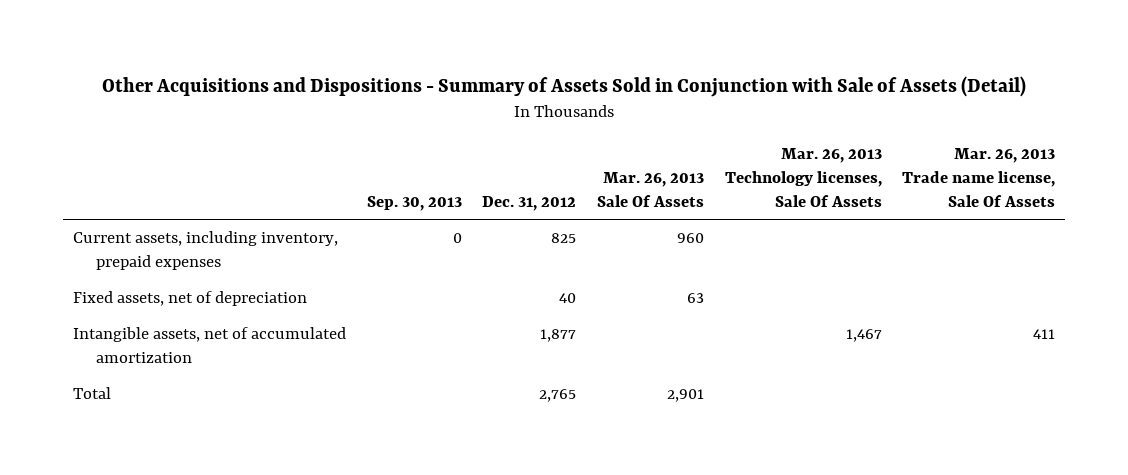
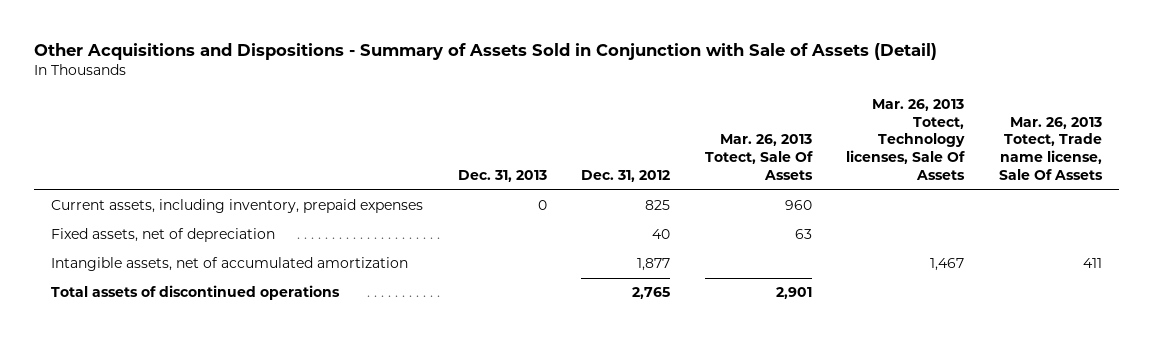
[366,195,462,211] Sep. 30, 2013 -> none
[596,171,704,207] Mar. 26, 2013 Sale Of Assets -> none
[724,148,882,207] Mar. 26, 2013 Technology licenses, Sale Of Assets -> none
[902,148,1056,207] Mar. 26, 2013 Trade name license, Sale Of Assets -> none
none -> [457,170,547,183] Dec. 31, 2013
none -> [704,134,813,181] Mar. 26, 2013 Totect, Sale Of Assets
none -> [846,98,966,181] Mar. 26, 2013 Totect, Technology licenses, Sale Of Assets
none -> [998,116,1103,181] Mar. 26, 2013 Totect, Trade name license, Sale Of Assets
[73,387,112,400] Total -> [51,285,341,301] Total assets of discontinued operations

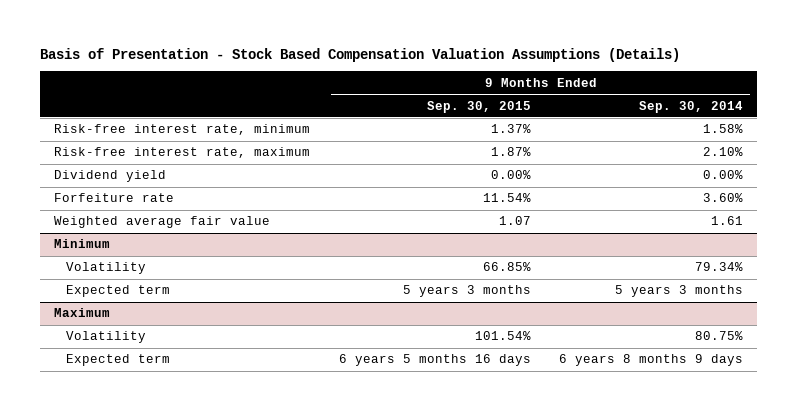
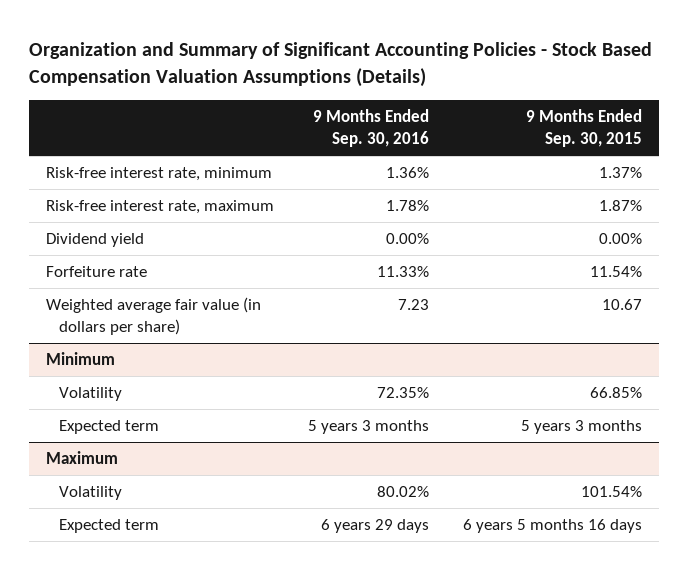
[39,47,680,62] Basis of Presentation - Stock Based Compensation Valuation Assumptions (Details) -> [29,41,653,87] Organization and Summary of Significant Accounting Policies - Stock Based Compensation Valuation Assumptions (Details)
[639,100,744,113] Sep. 30, 2014 -> none
none -> [313,109,430,147] 9 Months Ended Sep. 30, 2016
[54,216,271,229] Weighted average fair value -> [46,297,262,336] Weighted average fair value (in dollars per share)
[498,216,531,226] 1.07 -> [601,299,642,311] 10.67

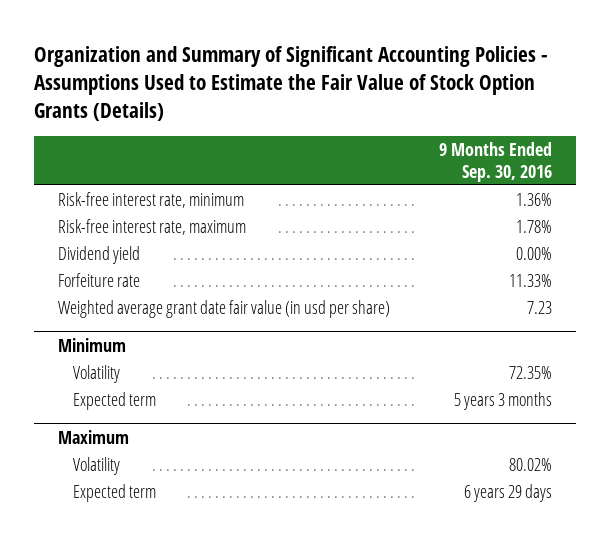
[29,41,653,87] Organization and Summary of Significant Accounting Policies - Stock Based Compensation Valuation Assumptions (Details) -> [34,46,549,122] Organization and Summary of Significant Accounting Policies - Assumptions Used to Estimate the Fair Value of Stock Option Grants (Details)
[525,109,642,147] 9 Months Ended Sep. 30, 2015 -> none
[46,297,262,336] Weighted average fair value (in dollars per share) -> [58,299,391,318] Weighted average grant date fair value (in usd per share)

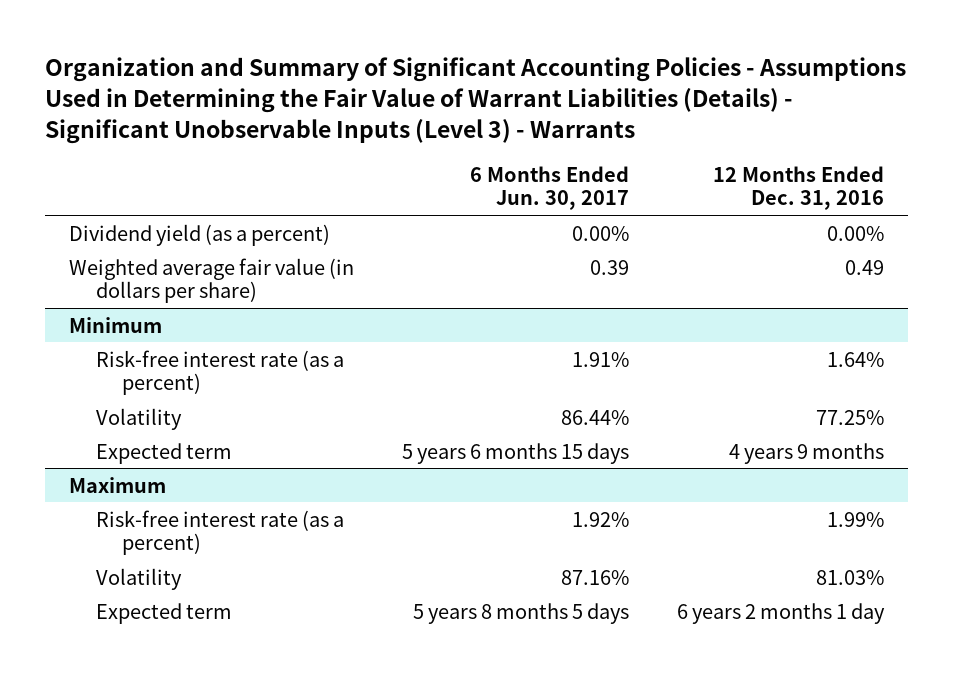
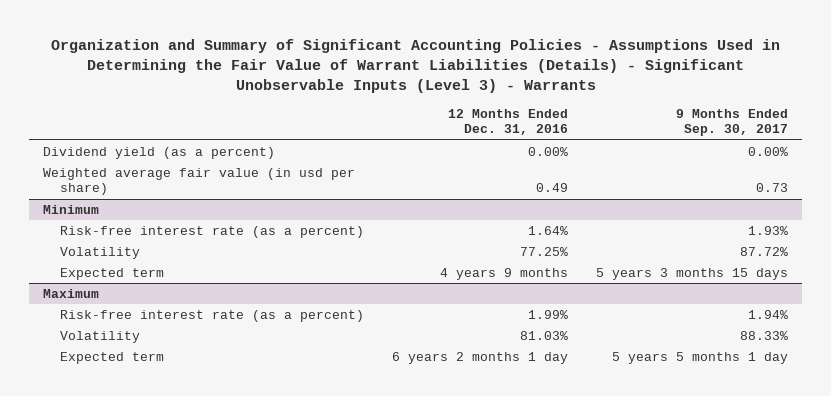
[470,166,630,211] 6 Months Ended Jun. 30, 2017 -> none
none -> [675,109,788,137] 9 Months Ended Sep. 30, 2017
[68,257,354,303] Weighted average fair value (in dollars per share) -> [43,167,356,196] Weighted average fair value (in usd per share)

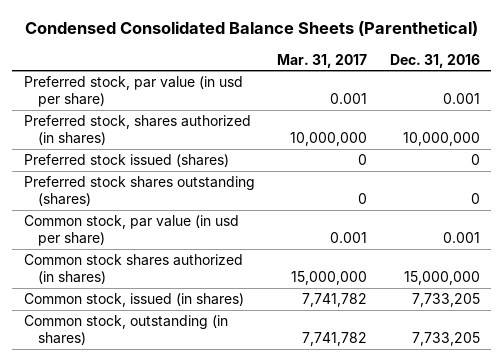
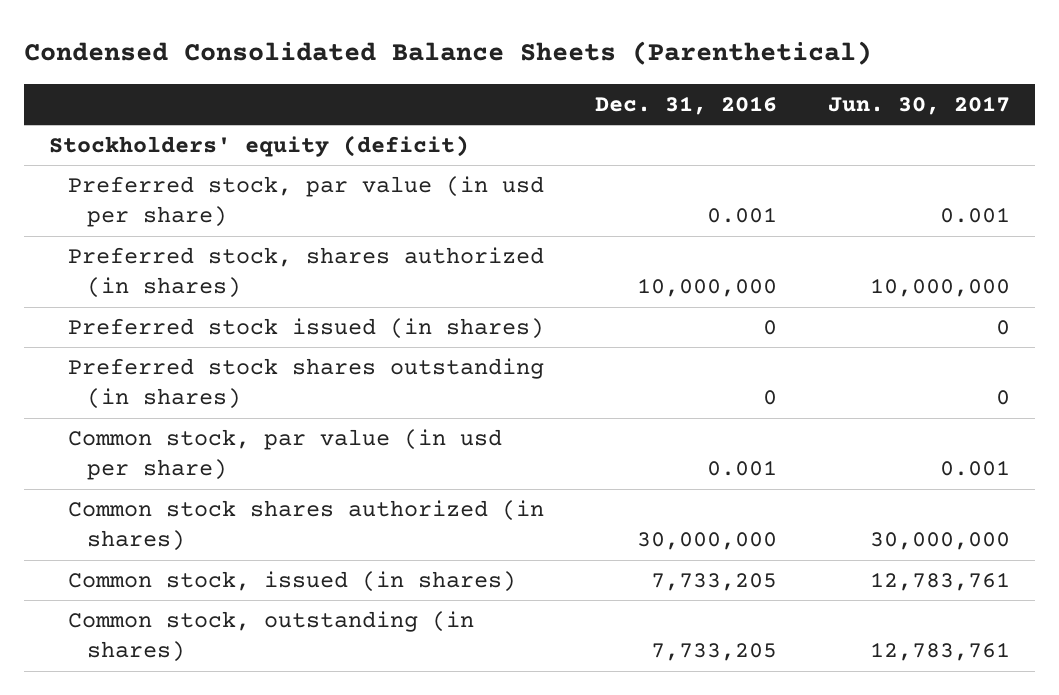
[277,53,368,68] Mar. 31, 2017 -> none
none -> [827,95,1010,115] Jun. 30, 2017
none -> [49,134,470,157] Stockholders' equity (deficit)
[23,154,229,168] Preferred stock issued (shares) -> [67,317,544,339] Preferred stock issued (in shares)
[23,176,255,207] Preferred stock shares outstanding (shares) -> [67,357,544,410] Preferred stock shares outstanding (in shares)
[403,271,480,286] 15,000,000 -> [636,532,777,551] 30,000,000

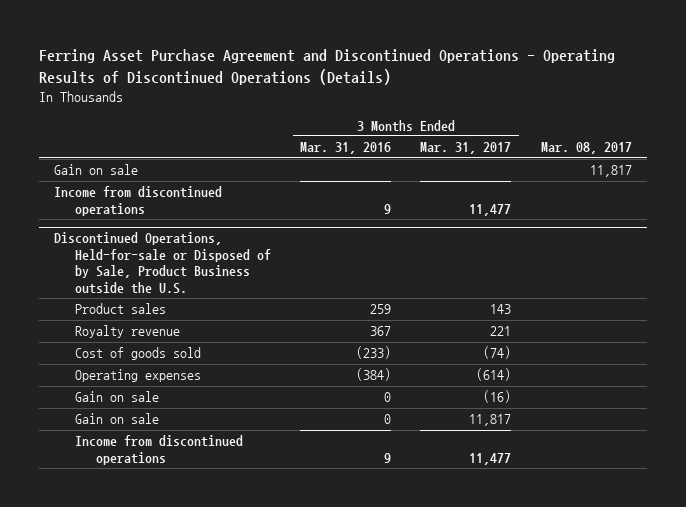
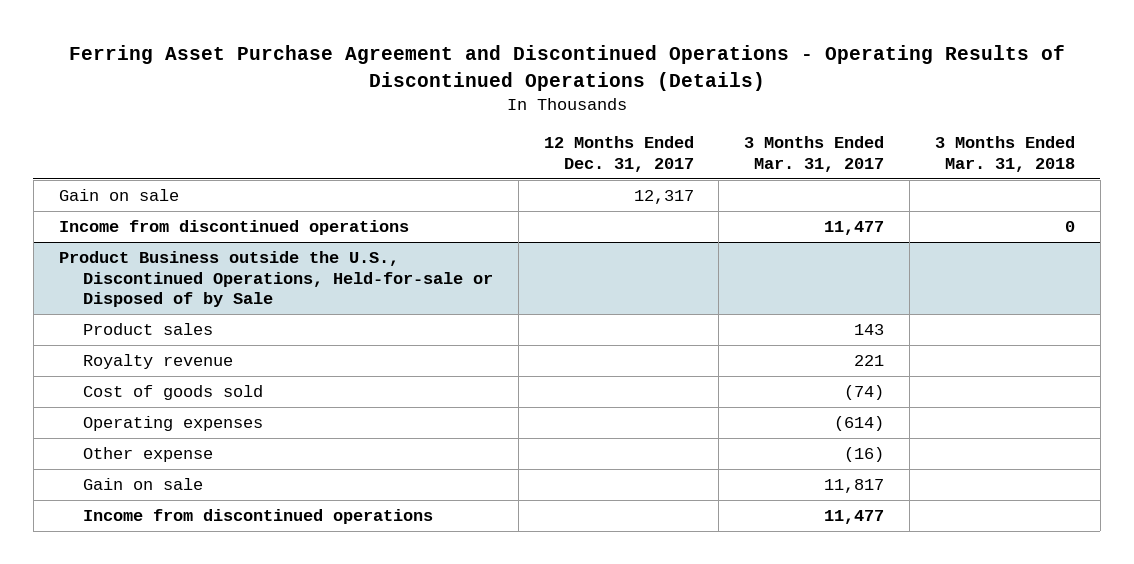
[300,142,392,155] Mar. 31, 2016 -> none
[540,142,632,155] Mar. 08, 2017 -> none
none -> [543,136,694,172] 12 Months Ended Dec. 31, 2017
none -> [935,136,1076,172] 3 Months Ended Mar. 31, 2018
[53,232,271,294] Discontinued Operations, Held-for-sale or Disposed of by Sale, Product Business outside the U.S. -> [58,251,493,308] Product Business outside the U.S., Discontinued Operations, Held-for-sale or Disposed of by Sale
[74,391,159,403] Gain on sale -> [82,447,213,463] Other expense

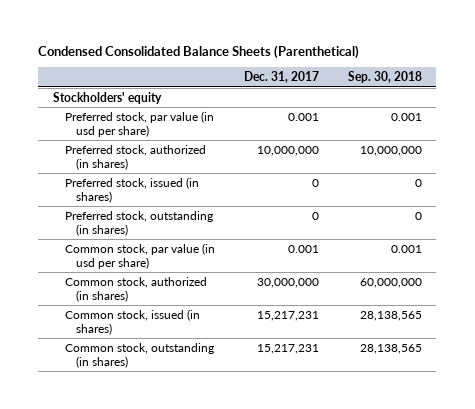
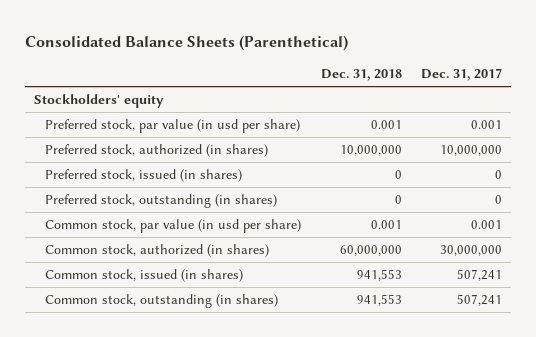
[38,45,360,60] Condensed Consolidated Balance Sheets (Parenthetical) -> [24,34,348,51] Consolidated Balance Sheets (Parenthetical)
[347,71,422,84] Sep. 30, 2018 -> none
none -> [320,69,402,82] Dec. 31, 2018
[256,310,319,321] 15,217,231 -> [456,269,502,282] 507,241
[256,343,319,354] 15,217,231 -> [456,294,502,307] 507,241

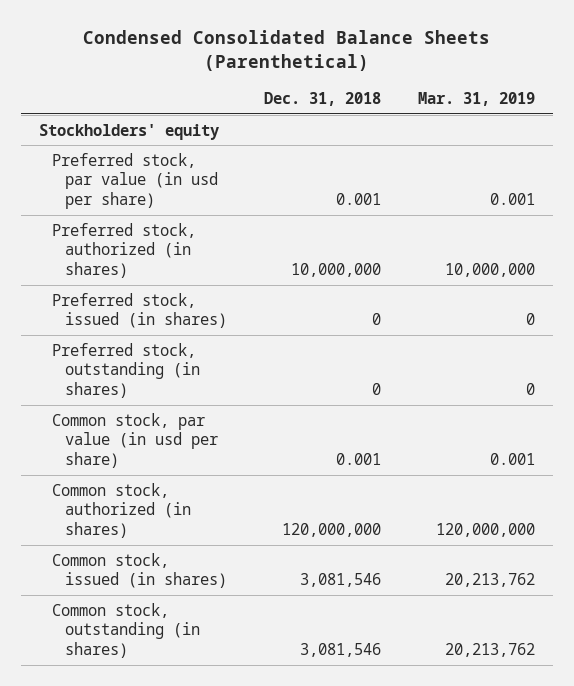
[24,34,348,51] Consolidated Balance Sheets (Parenthetical) -> [82,30,490,72] Condensed Consolidated Balance Sheets (Parenthetical)
[420,68,502,82] Dec. 31, 2017 -> none
none -> [417,91,535,106] Mar. 31, 2019
[339,245,402,257] 60,000,000 -> [281,522,381,537] 120,000,000
[356,269,402,282] 941,553 -> [299,573,381,588] 3,081,546
[356,294,402,307] 941,553 -> [299,642,381,657] 3,081,546

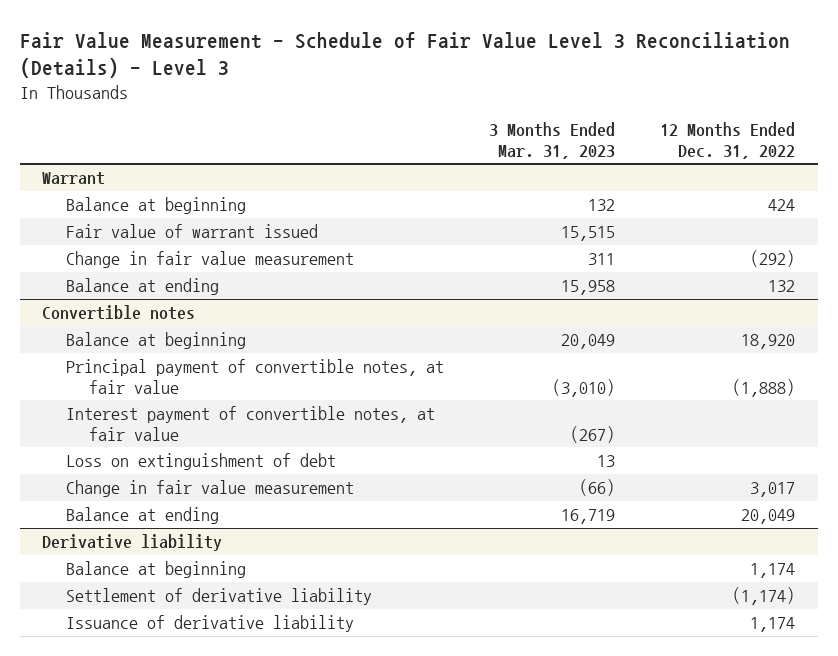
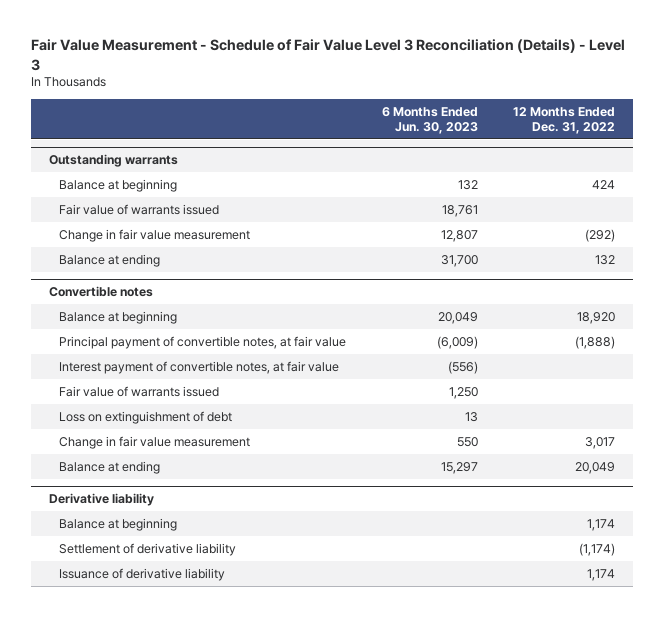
[488,121,615,159] 3 Months Ended Mar. 31, 2023 -> none
none -> [381,106,478,134] 6 Months Ended Jun. 30, 2023
[42,172,106,186] Warrant -> [48,154,178,168] Outstanding warrants
[65,224,318,239] Fair value of warrant issued -> [59,203,220,215] Fair value of warrants issued
none -> [59,385,220,397] Fair value of warrants issued

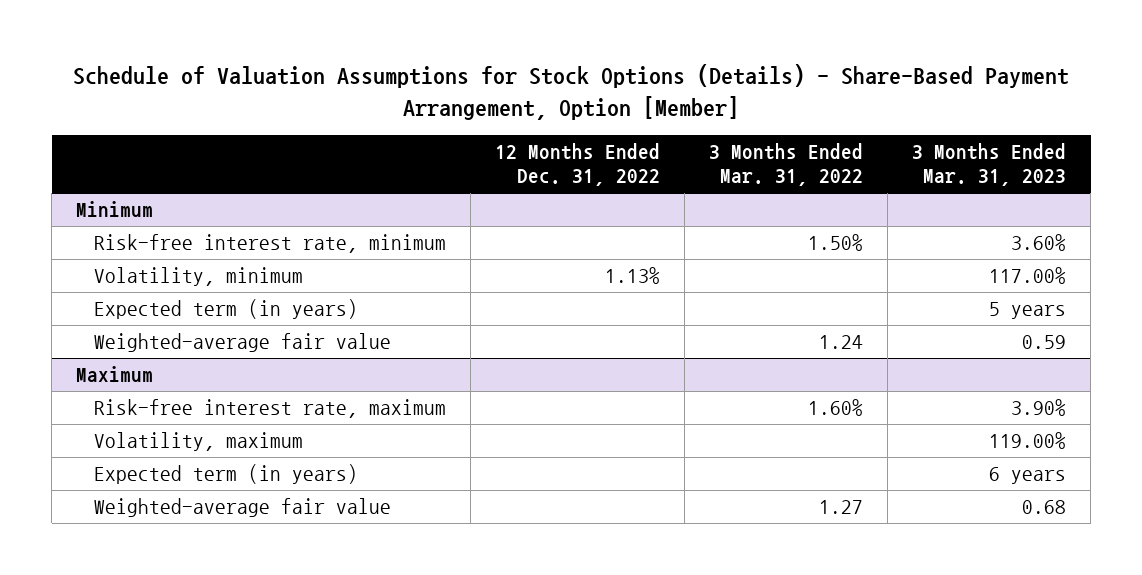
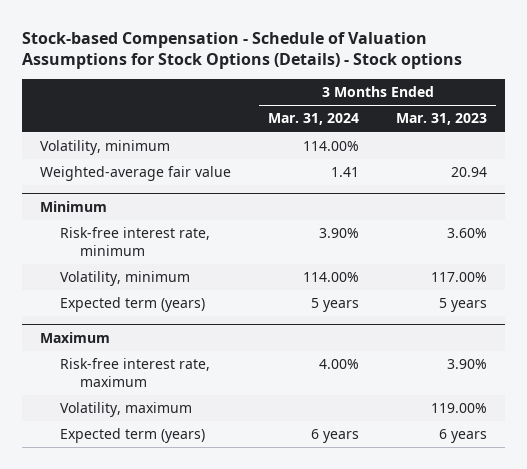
[73,64,1070,120] Schedule of Valuation Assumptions for Stock Options (Details) - Share-Based Payment Arrangement, Option [Member] -> [22,31,463,69] Stock-based Compensation - Schedule of Valuation Assumptions for Stock Options (Details) - Stock options
[495,142,661,187] 12 Months Ended Dec. 31, 2022 -> none
[709,142,864,187] 3 Months Ended Mar. 31, 2022 -> none
none -> [268,113,360,126] Mar. 31, 2024
none -> [40,140,171,156] Volatility, minimum
none -> [40,166,232,182] Weighted-average fair value
[94,332,392,352] Weighted-average fair value -> none
[94,298,359,319] Expected term (in years) -> [60,297,206,313] Expected term (years)
[94,497,392,517] Weighted-average fair value -> none
[94,463,359,484] Expected term (in years) -> [60,428,206,444] Expected term (years)

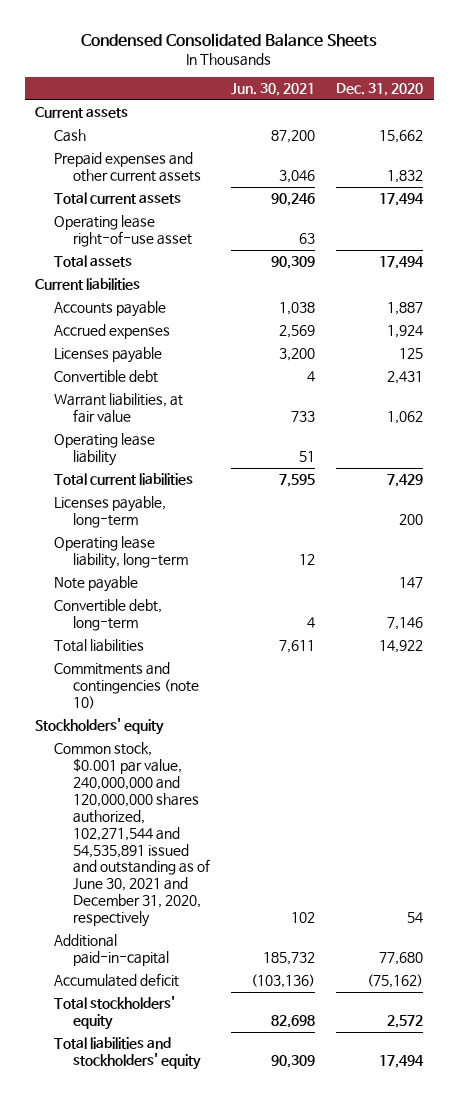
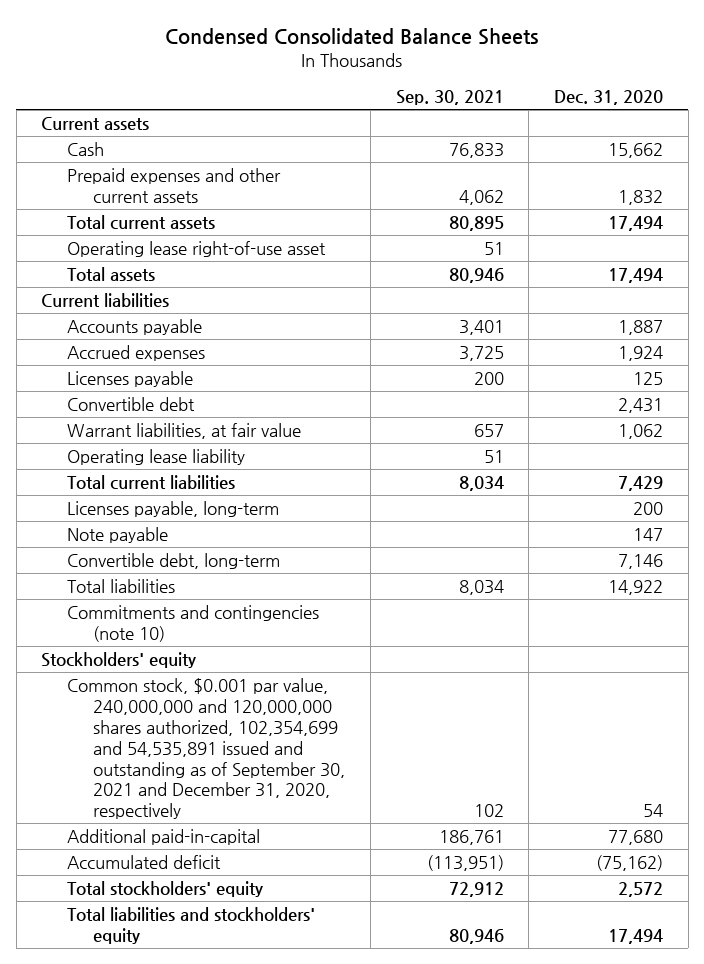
[231,83,316,97] Jun. 30, 2021 -> none
none -> [395,90,504,106] Sep. 30, 2021
[54,536,189,570] Operating lease liability, long-term -> none
[54,742,211,928] Common stock, $0.001 par value, 240,000,000 and 120,000,000 shares authorized, 102,271,544 and 54,535,891 issued and outstanding as of June 30, 2021 and December 31, 2020, respectively -> [67,678,346,820] Common stock, $0.001 par value, 240,000,000 and 120,000,000 shares authorized, 102,354,699 and 54,535,891 issued and outstanding as of September 30, 2021 and December 31, 2020, respectively

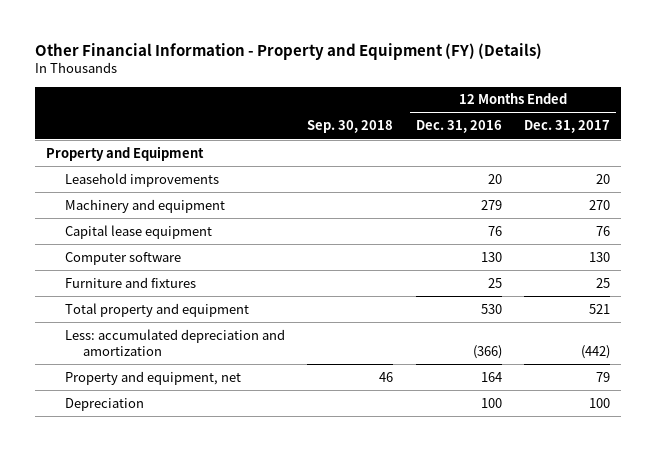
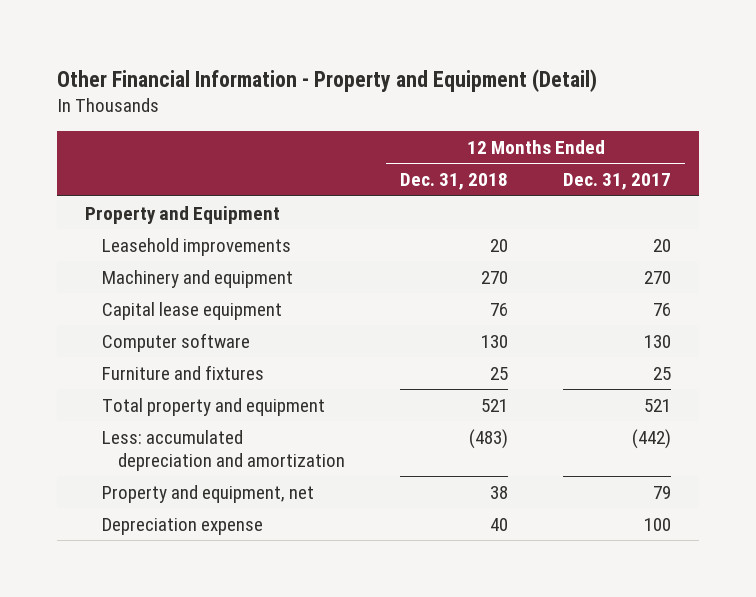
[35,42,543,60] Other Financial Information - Property and Equipment (FY) (Details) -> [57,68,598,92] Other Financial Information - Property and Equipment (Detail)
[307,120,394,134] Sep. 30, 2018 -> none
[415,120,502,134] Dec. 31, 2016 -> none
none -> [400,173,509,191] Dec. 31, 2018
[64,397,144,411] Depreciation -> [101,517,263,535] Depreciation expense

